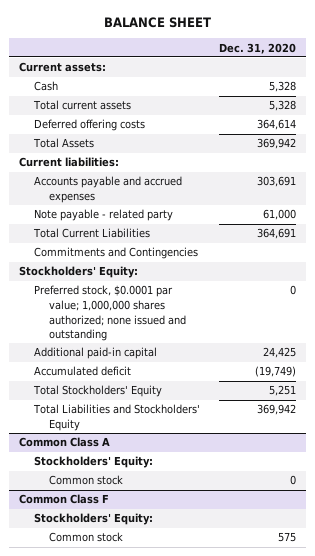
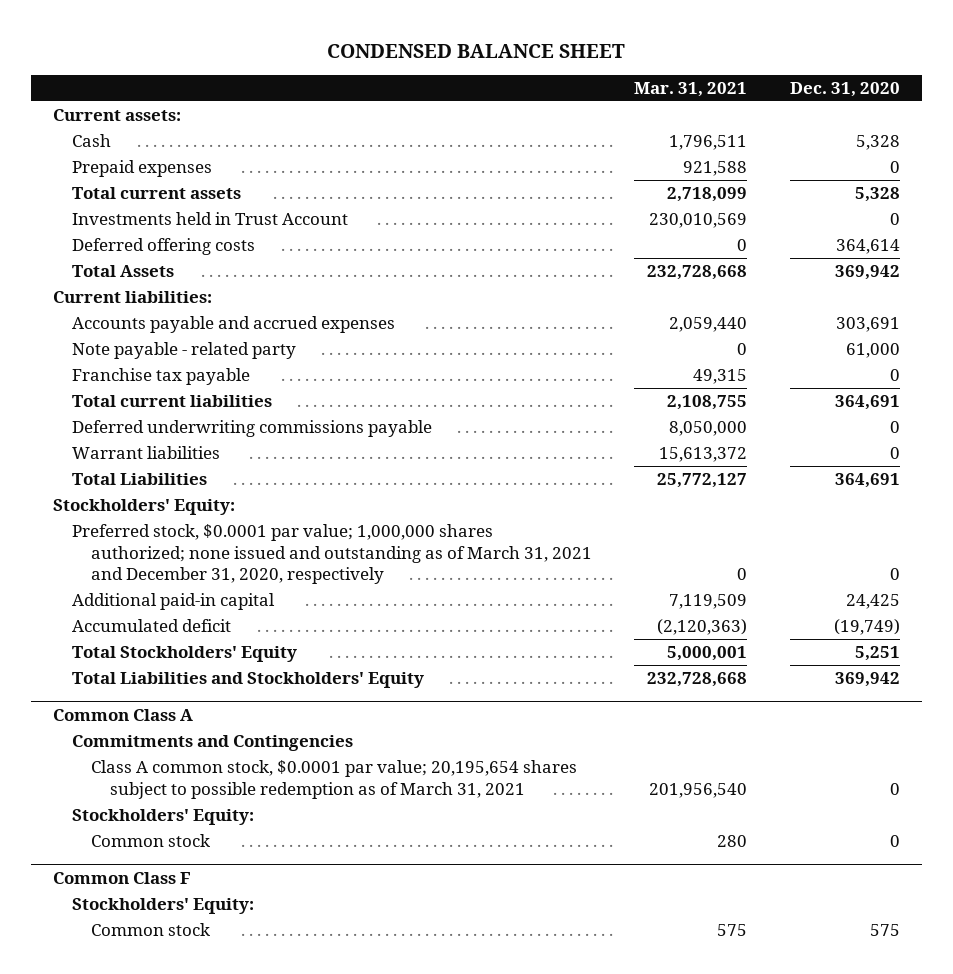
[103,16,211,28] BALANCE SHEET -> [327,43,626,58] CONDENSED BALANCE SHEET
none -> [634,81,748,97] Mar. 31, 2021
none -> [71,160,212,178] Prepaid expenses
none -> [71,212,348,226] Investments held in Trust Account
[34,247,199,260] Commitments and Contingencies -> none
none -> [71,368,250,386] Franchise tax payable
[33,228,151,239] Total Current Liabilities -> [71,395,272,408] Total current liabilities
none -> [71,420,432,438] Deferred underwriting commissions payable
none -> [71,446,220,460] Warrant liabilities
none -> [71,473,207,486] Total Liabilities
[34,285,187,342] Preferred stock, $0.0001 par value; 1,000,000 shares authorized; none issued and outstanding -> [71,524,592,585] Preferred stock, $0.0001 par value; 1,000,000 shares authorized; none issued and outstanding as of March 31, 2021 and December 31, 2020, respectively
none -> [71,735,353,752] Commitments and Contingencies
none -> [90,760,577,799] Class A common stock, $0.0001 par value; 20,195,654 shares subject to possible redemption as of March 31, 2021

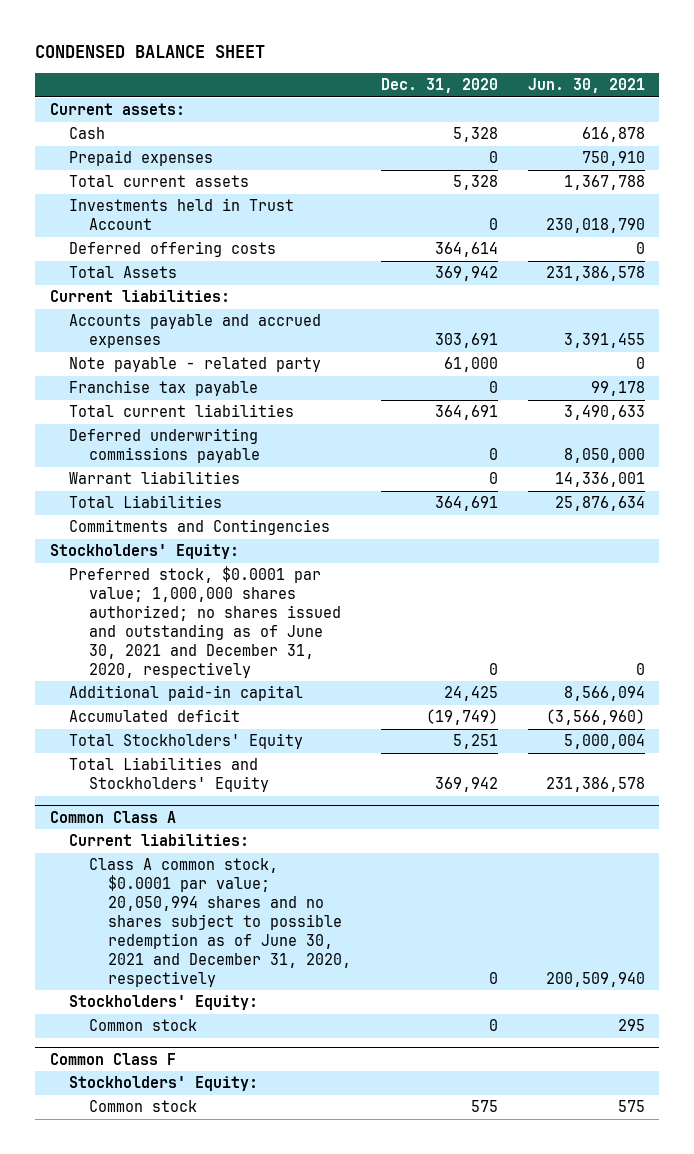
[634,81,748,97] Mar. 31, 2021 -> none
none -> [527,78,645,94] Jun. 30, 2021
none -> [69,519,331,536] Commitments and Contingencies
[71,524,592,585] Preferred stock, $0.0001 par value; 1,000,000 shares authorized; none issued and outstanding as of March 31, 2021 and December 31, 2020, respectively -> [69,566,341,679] Preferred stock, $0.0001 par value; 1,000,000 shares authorized; no shares issued and outstanding as of June 30, 2021 and December 31, 2020, respectively
[71,735,353,752] Commitments and Contingencies -> none
none -> [69,834,250,847] Current liabilities:
[90,760,577,799] Class A common stock, $0.0001 par value; 20,195,654 shares subject to possible redemption as of March 31, 2021 -> [88,858,352,987] Class A common stock, $0.0001 par value; 20,050,994 shares and no shares subject to possible redemption as of June 30, 2021 and December 31, 2020, respectively

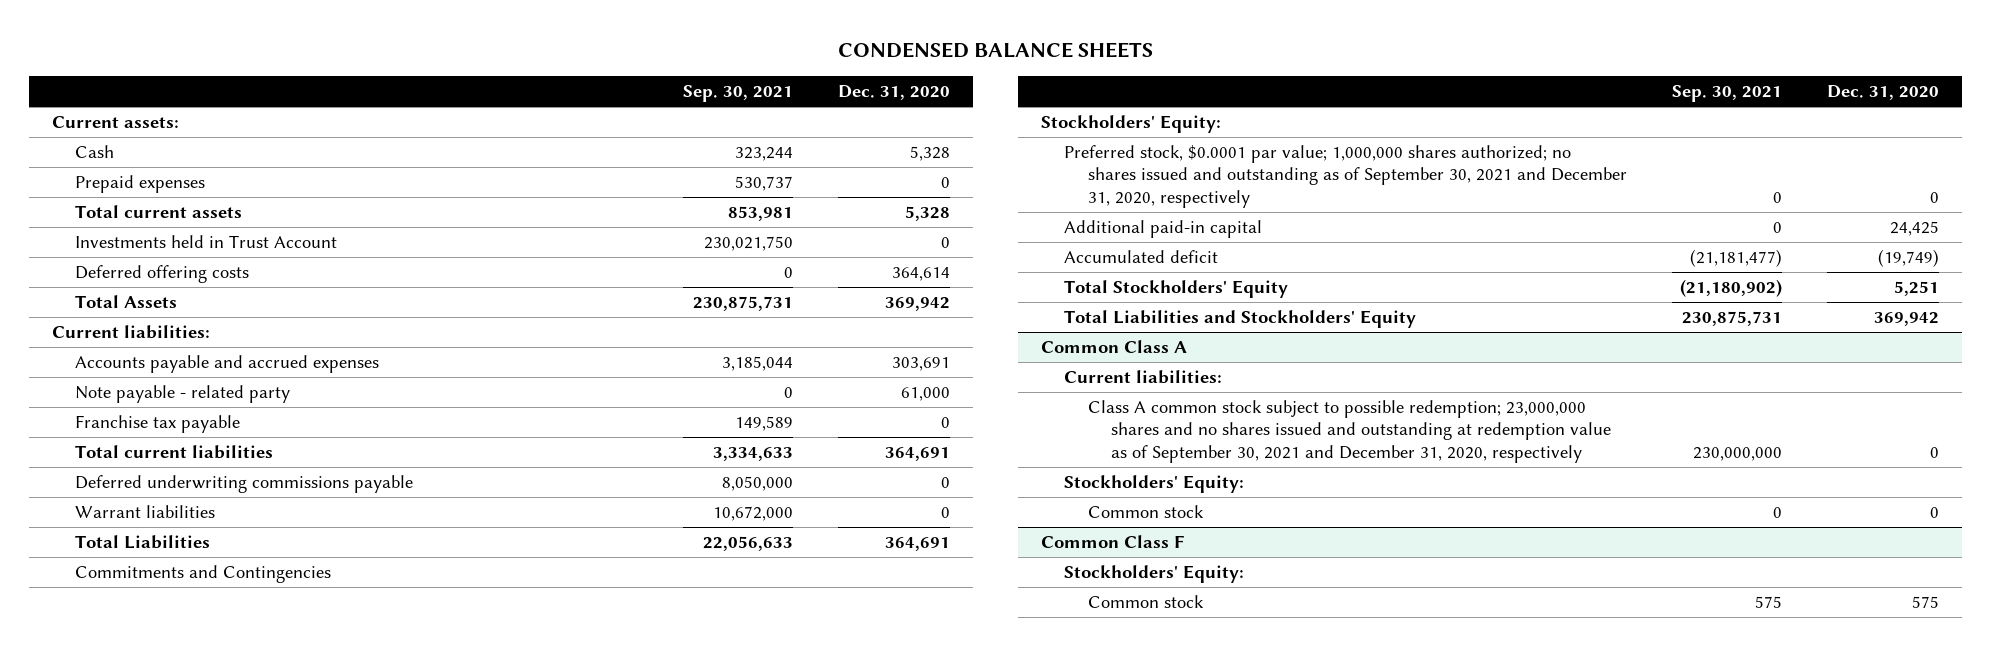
[34,45,265,59] CONDENSED BALANCE SHEET -> [837,42,1153,59] CONDENSED BALANCE SHEETS
[527,78,645,94] Jun. 30, 2021 -> none
none -> [682,84,793,102] Sep. 30, 2021
[69,566,341,679] Preferred stock, $0.0001 par value; 1,000,000 shares authorized; no shares issued and outstanding as of June 30, 2021 and December 31, 2020, respectively -> [1064,145,1627,208] Preferred stock, $0.0001 par value; 1,000,000 shares authorized; no shares issued and outstanding as of September 30, 2021 and December 31, 2020, respectively
[88,858,352,987] Class A common stock, $0.0001 par value; 20,050,994 shares and no shares subject to possible redemption as of June 30, 2021 and December 31, 2020, respectively -> [1087,400,1611,463] Class A common stock subject to possible redemption; 23,000,000 shares and no shares issued and outstanding at redemption value as of September 30, 2021 and December 31, 2020, respectively

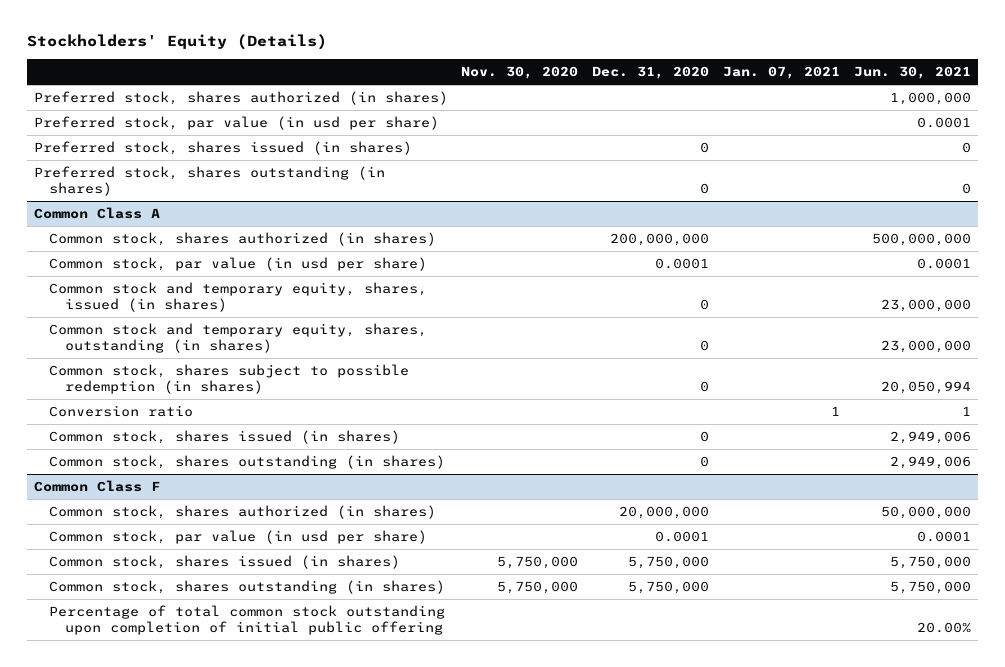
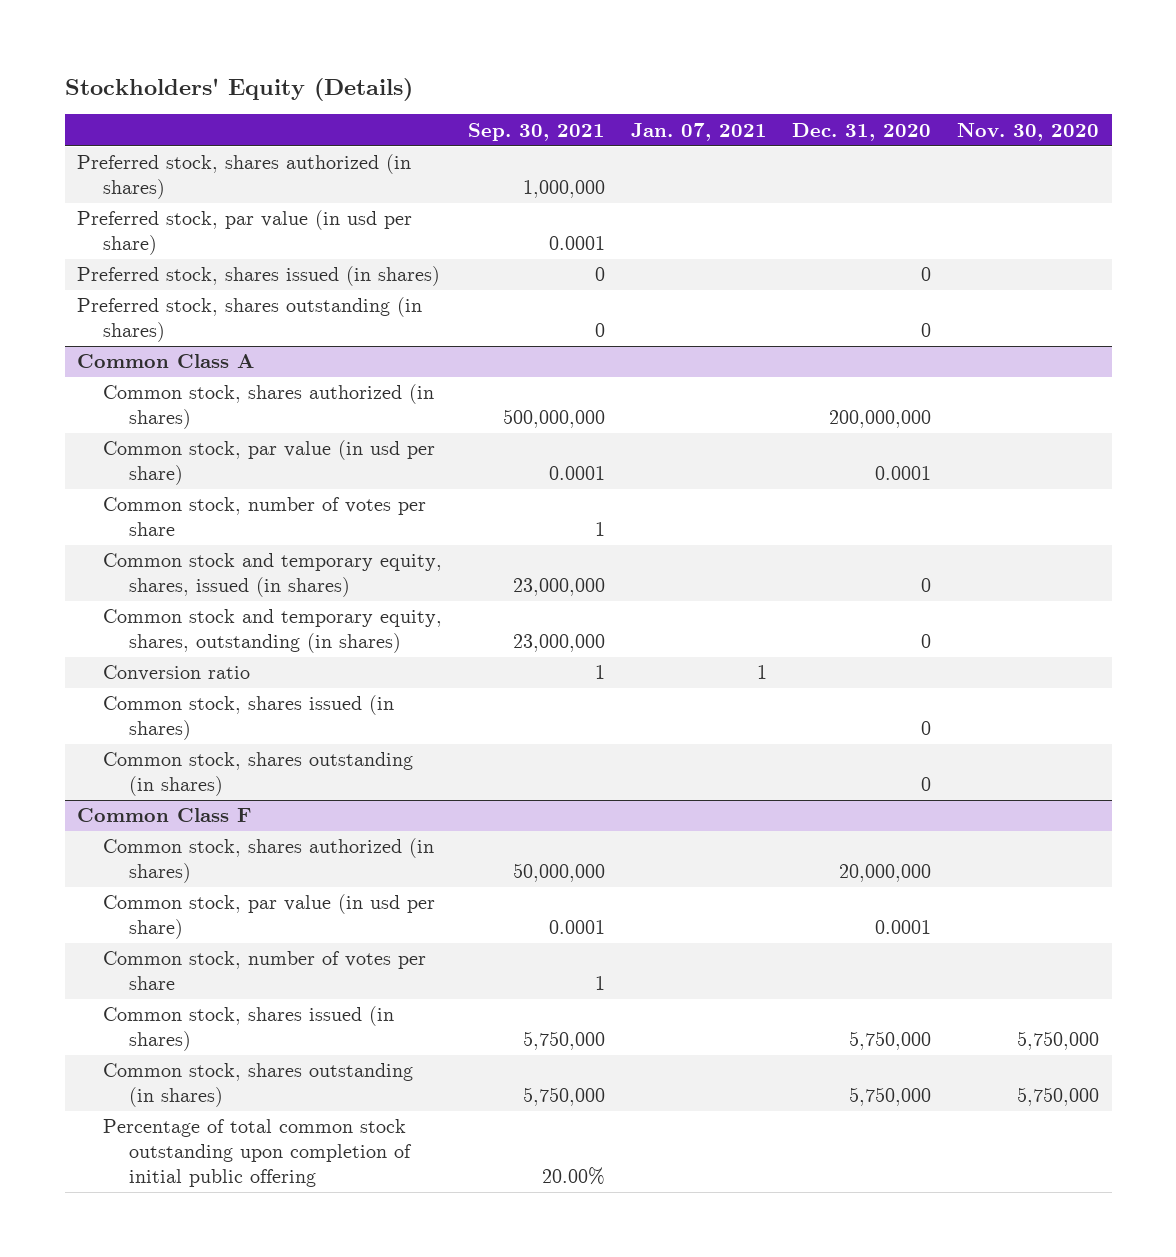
[854,66,972,80] Jun. 30, 2021 -> none
none -> [467,122,605,141] Sep. 30, 2021
none -> [103,497,427,537] Common stock, number of votes per share
[49,363,410,394] Common stock, shares subject to possible redemption (in shares) -> none
none -> [103,951,427,991] Common stock, number of votes per share

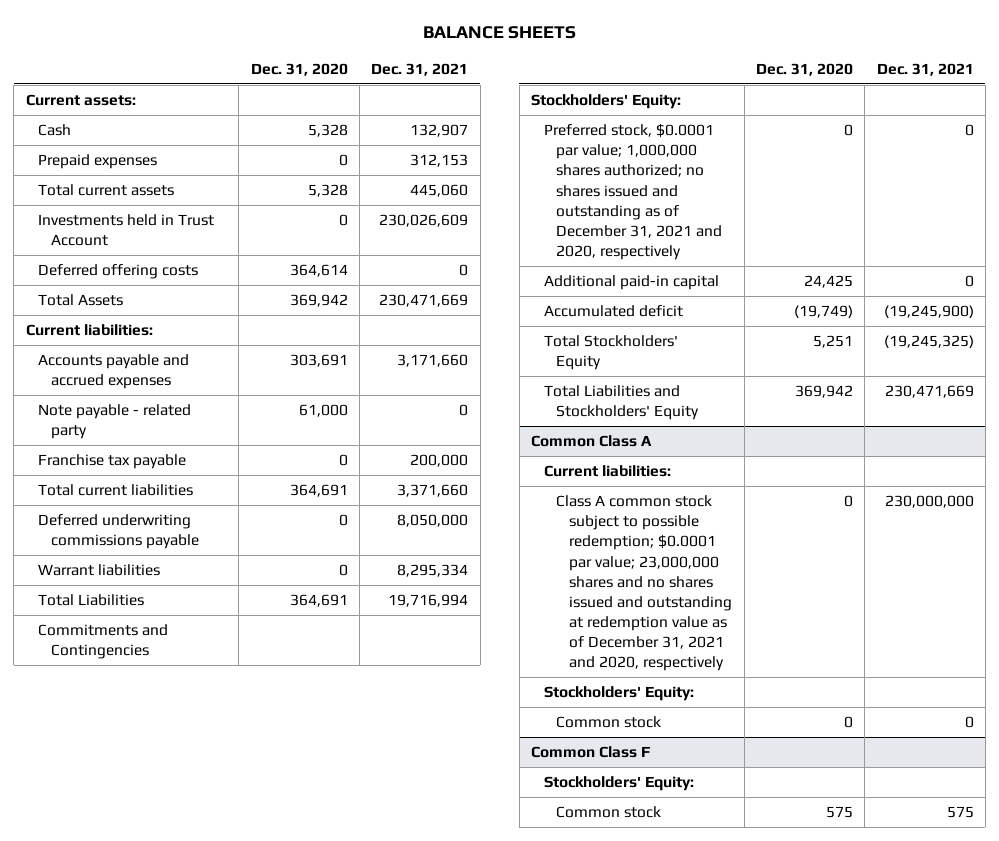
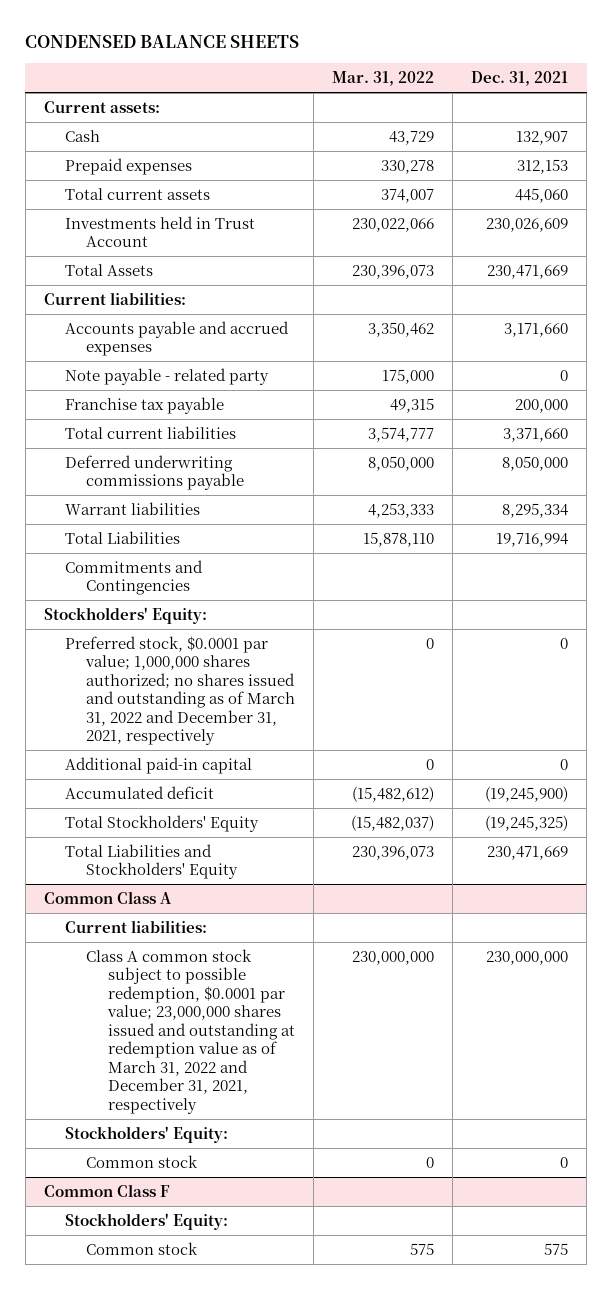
[422,26,576,40] BALANCE SHEETS -> [25,35,300,49] CONDENSED BALANCE SHEETS
[250,62,348,76] Dec. 31, 2020 -> none
none -> [332,70,435,86] Mar. 31, 2022
[38,264,199,280] Deferred offering costs -> none
[543,124,723,261] Preferred stock, $0.0001 par value; 1,000,000 shares authorized; no shares issued and outstanding as of December 31, 2021 and 2020, respectively -> [65,635,296,746] Preferred stock, $0.0001 par value; 1,000,000 shares authorized; no shares issued and outstanding as of March 31, 2022 and December 31, 2021, respectively
[556,495,733,672] Class A common stock subject to possible redemption; $0.0001 par value; 23,000,000 shares and no shares issued and outstanding at redemption value as of December 31, 2021 and 2020, respectively -> [86,948,295,1114] Class A common stock subject to possible redemption, $0.0001 par value; 23,000,000 shares issued and outstanding at redemption value as of March 31, 2022 and December 31, 2021, respectively

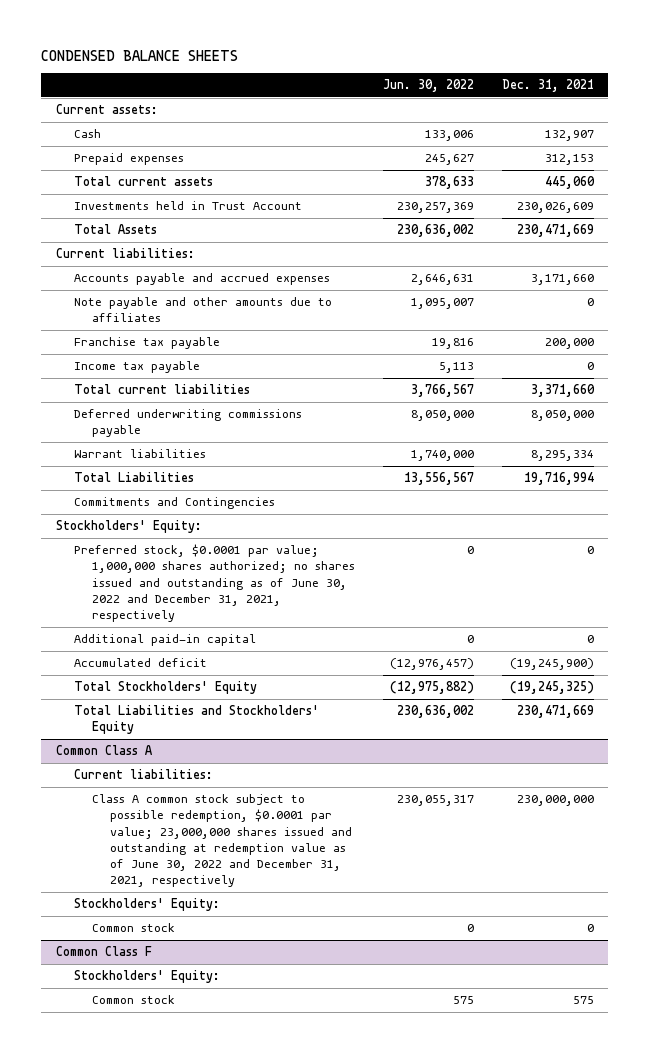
[332,70,435,86] Mar. 31, 2022 -> none
none -> [383,79,475,93] Jun. 30, 2022
[65,367,270,385] Note payable - related party -> [73,297,332,323] Note payable and other amounts due to affiliates
none -> [73,361,200,374] Income tax payable
[65,635,296,746] Preferred stock, $0.0001 par value; 1,000,000 shares authorized; no shares issued and outstanding as of March 31, 2022 and December 31, 2021, respectively -> [73,544,355,623] Preferred stock, $0.0001 par value; 1,000,000 shares authorized; no shares issued and outstanding as of June 30, 2022 and December 31, 2021, respectively
[86,948,295,1114] Class A common stock subject to possible redemption, $0.0001 par value; 23,000,000 shares issued and outstanding at redemption value as of March 31, 2022 and December 31, 2021, respectively -> [91,794,352,888] Class A common stock subject to possible redemption, $0.0001 par value; 23,000,000 shares issued and outstanding at redemption value as of June 30, 2022 and December 31, 2021, respectively

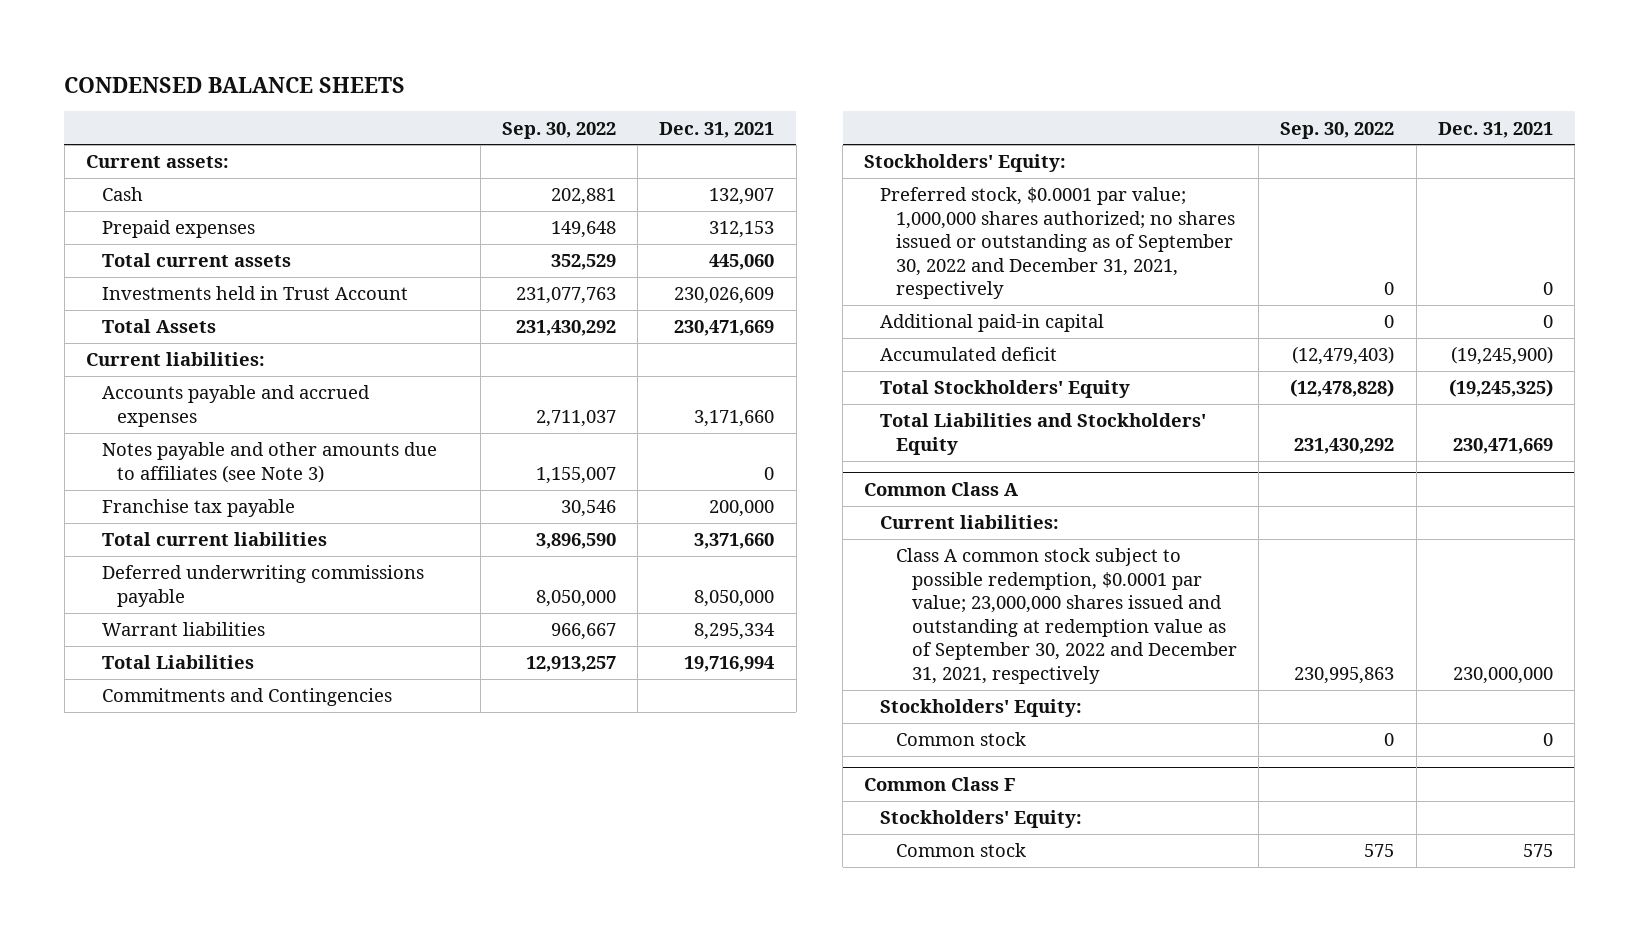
[383,79,475,93] Jun. 30, 2022 -> none
none -> [501,121,616,139] Sep. 30, 2022
[73,297,332,323] Note payable and other amounts due to affiliates -> [101,442,437,483] Notes payable and other amounts due to affiliates (see Note 3)
[73,361,200,374] Income tax payable -> none
[73,544,355,623] Preferred stock, $0.0001 par value; 1,000,000 shares authorized; no shares issued and outstanding as of June 30, 2022 and December 31, 2021, respectively -> [880,187,1236,300] Preferred stock, $0.0001 par value; 1,000,000 shares authorized; no shares issued or outstanding as of September 30, 2022 and December 31, 2021, respectively
[91,794,352,888] Class A common stock subject to possible redemption, $0.0001 par value; 23,000,000 shares issued and outstanding at redemption value as of June 30, 2022 and December 31, 2021, respectively -> [896,548,1237,684] Class A common stock subject to possible redemption, $0.0001 par value; 23,000,000 shares issued and outstanding at redemption value as of September 30, 2022 and December 31, 2021, respectively

